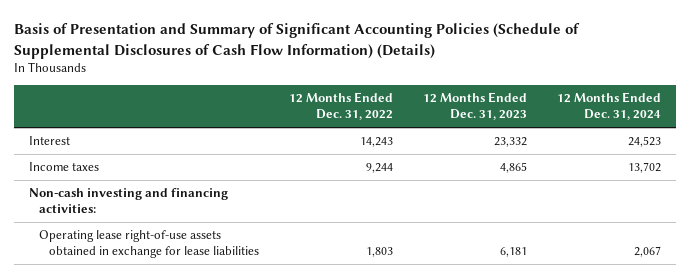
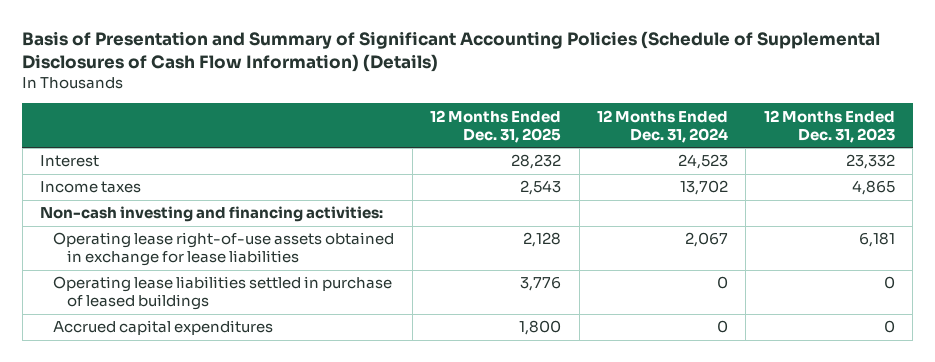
[289,92,394,121] 12 Months Ended Dec. 31, 2022 -> none
none -> [430,109,562,143] 12 Months Ended Dec. 31, 2025
none -> [53,276,393,311] Operating lease liabilities settled in purchase of leased buildings
none -> [53,320,274,336] Accrued capital expenditures

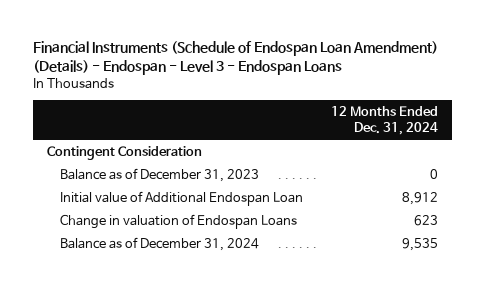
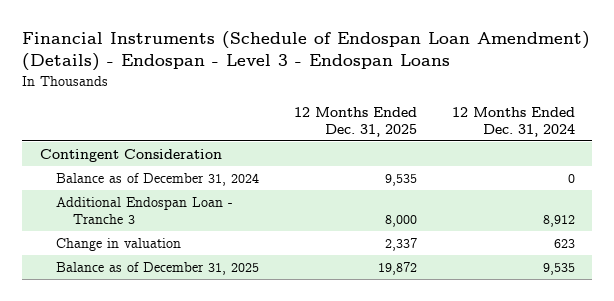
none -> [294,106,418,137] 12 Months Ended Dec. 31, 2025
[60,167,260,182] Balance as of December 31, 2023 -> [56,172,260,186] Balance as of December 31, 2024
[60,190,304,206] Initial value of Additional Endospan Loan -> [56,196,234,224] Additional Endospan Loan - Tranche 3
[60,213,298,229] Change in valuation of Endospan Loans -> [56,237,182,251] Change in valuation
[60,236,260,251] Balance as of December 31, 2024 -> [56,261,260,275] Balance as of December 31, 2025

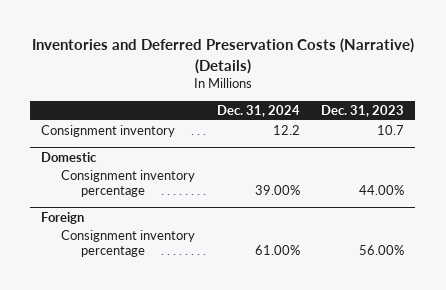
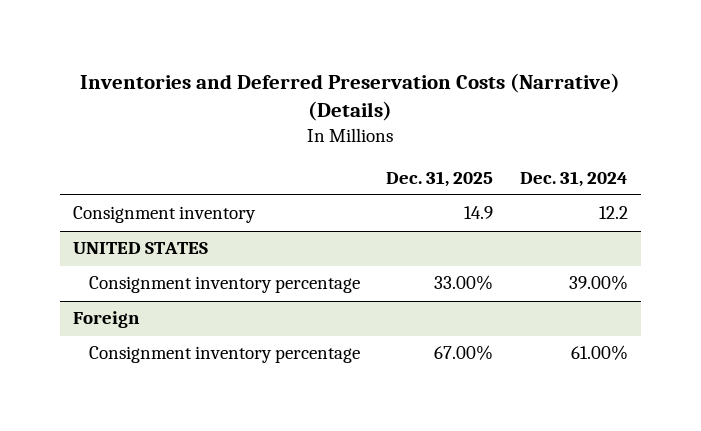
[321,105,405,118] Dec. 31, 2023 -> none
none -> [386,170,494,187] Dec. 31, 2025
[41,151,98,162] Domestic -> [73,242,209,255] UNITED STATES

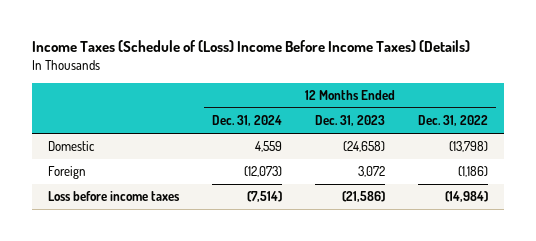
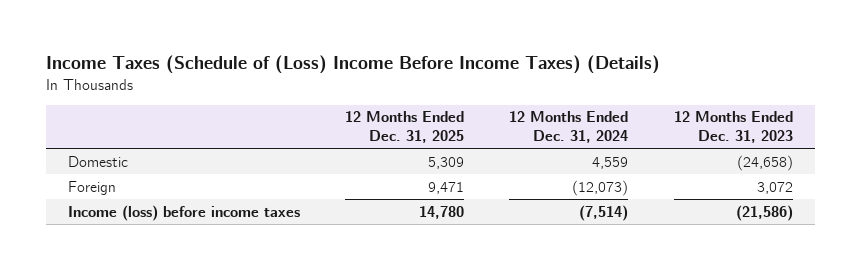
[417,115,488,127] Dec. 31, 2022 -> none
none -> [345,111,465,143] 12 Months Ended Dec. 31, 2025
[48,191,181,202] Loss before income taxes -> [68,204,301,221] Income (loss) before income taxes

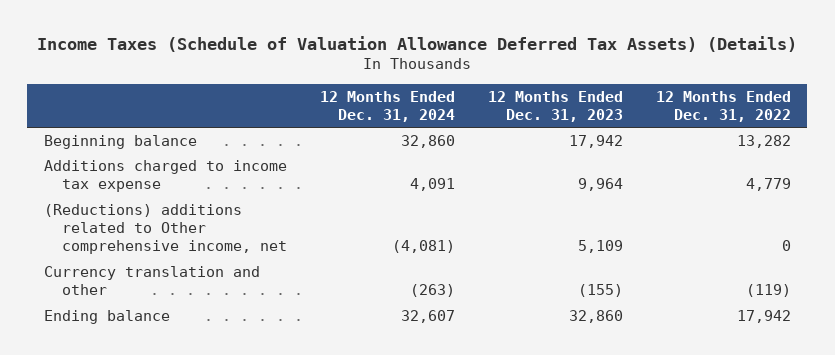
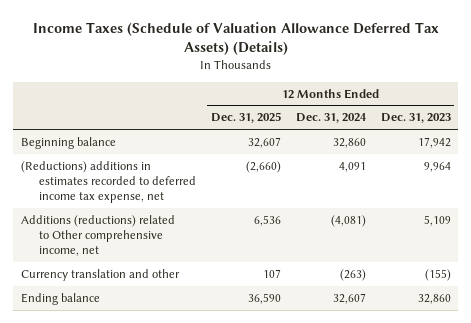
[655,90,791,123] 12 Months Ended Dec. 31, 2022 -> none
none -> [211,112,282,124] Dec. 31, 2025
[43,160,287,193] Additions charged to income tax expense -> [20,160,197,203] (Reductions) additions in estimates recorded to deferred income tax expense, net
[43,204,287,255] (Reductions) additions related to Other comprehensive income, net -> [20,214,175,256] Additions (reductions) related to Other comprehensive income, net

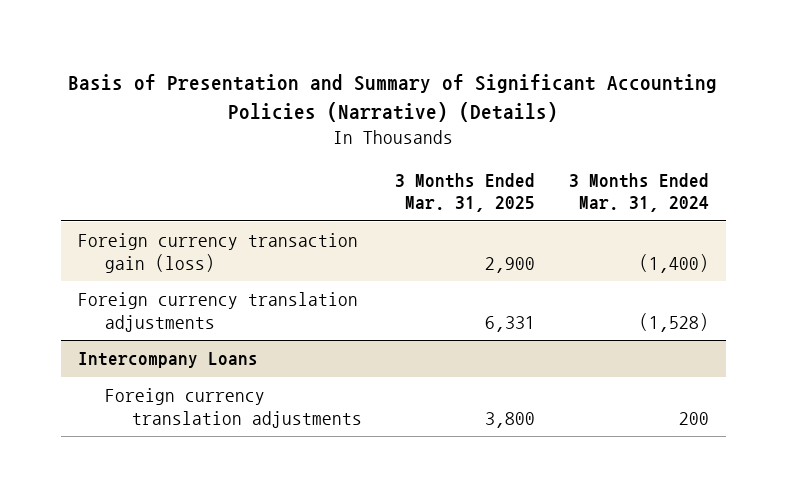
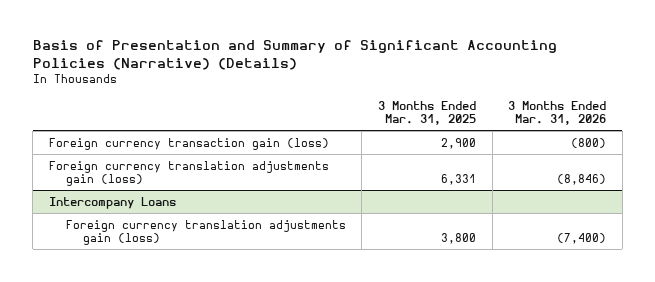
[568,172,709,213] 3 Months Ended Mar. 31, 2024 -> none
none -> [508,100,607,126] 3 Months Ended Mar. 31, 2026
[77,292,358,332] Foreign currency translation adjustments -> [48,160,329,187] Foreign currency translation adjustments gain (loss)
[104,388,362,428] Foreign currency translation adjustments -> [65,219,346,246] Foreign currency translation adjustments gain (loss)

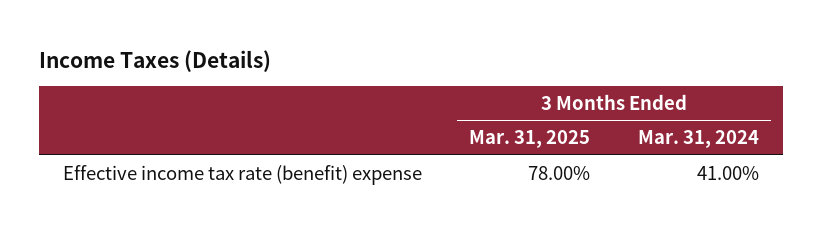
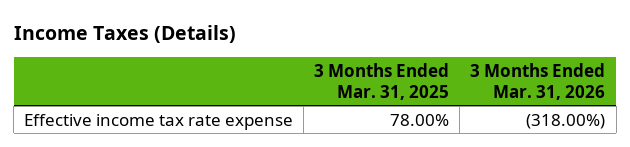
[637,130,759,149] Mar. 31, 2024 -> none
none -> [470,62,606,101] 3 Months Ended Mar. 31, 2026
[62,164,422,185] Effective income tax rate (benefit) expense -> [24,113,294,130] Effective income tax rate expense

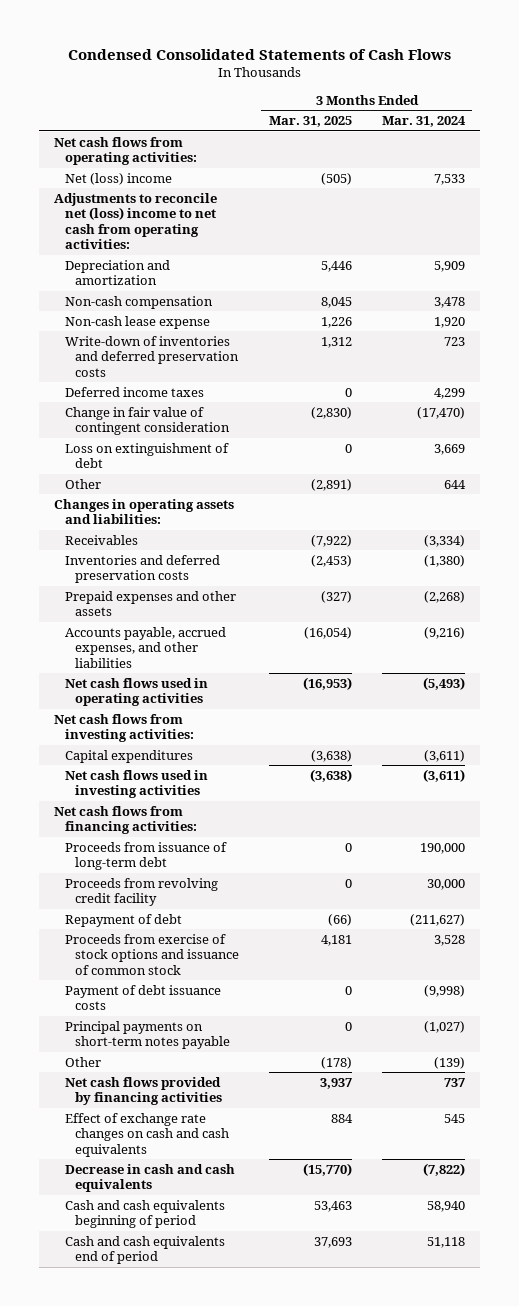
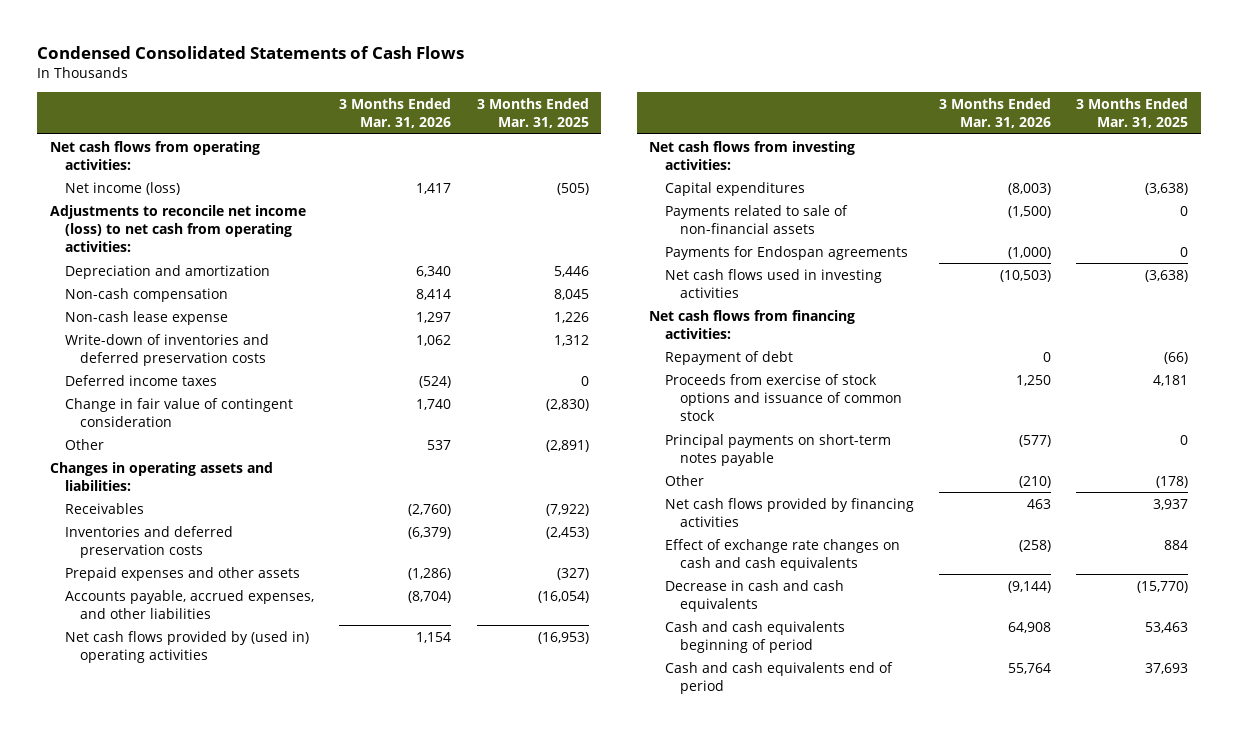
[381,116,466,128] Mar. 31, 2024 -> none
none -> [339,98,452,129] 3 Months Ended Mar. 31, 2026
[64,172,172,185] Net (loss) income -> [64,181,180,195] Net income (loss)
[54,192,218,250] Adjustments to reconcile net (loss) income to net cash from operating activities: -> [49,204,306,253] Adjustments to reconcile net income (loss) to net cash from operating activities:
[64,442,229,469] Loss on extinguishment of debt -> none
[64,677,208,707] Net cash flows used in operating activities -> [64,630,309,663] Net cash flows provided by (used in) operating activities
none -> [664,204,848,234] Payments related to sale of non-financial assets
none -> [664,245,908,260] Payments for Endospan agreements
[64,841,227,871] Proceeds from issuance of long-term debt -> none
[64,877,218,907] Proceeds from revolving credit facility -> none
[64,984,221,1011] Payment of debt issuance costs -> none

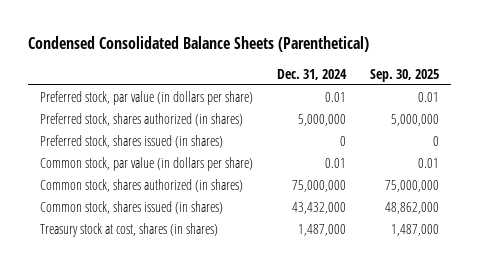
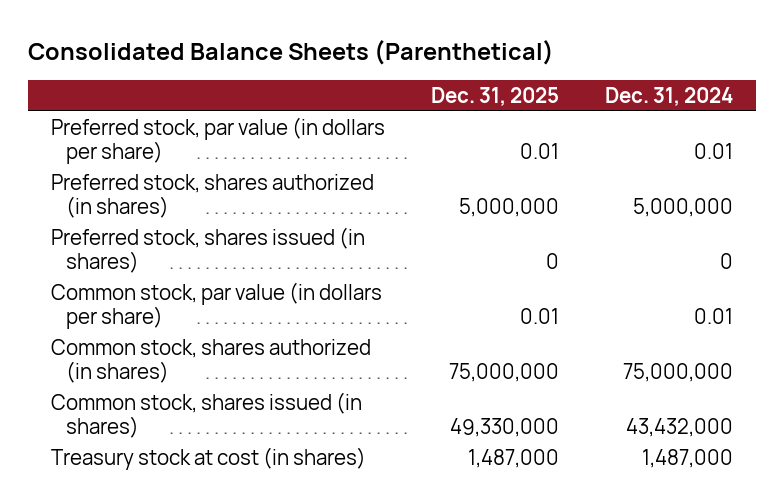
[28,36,370,53] Condensed Consolidated Balance Sheets (Parenthetical) -> [27,39,554,65] Consolidated Balance Sheets (Parenthetical)
[369,68,439,82] Sep. 30, 2025 -> none
none -> [431,86,560,106] Dec. 31, 2025
[40,222,219,237] Treasury stock at cost, shares (in shares) -> [50,446,366,470] Treasury stock at cost (in shares)

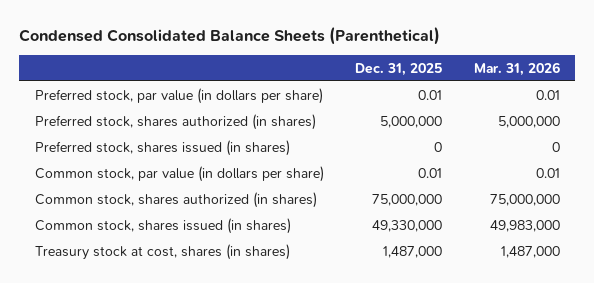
[27,39,554,65] Consolidated Balance Sheets (Parenthetical) -> [19,27,441,46] Condensed Consolidated Balance Sheets (Parenthetical)
[605,86,734,106] Dec. 31, 2024 -> none
none -> [473,61,560,76] Mar. 31, 2026
[50,446,366,470] Treasury stock at cost (in shares) -> [34,243,290,260] Treasury stock at cost, shares (in shares)

